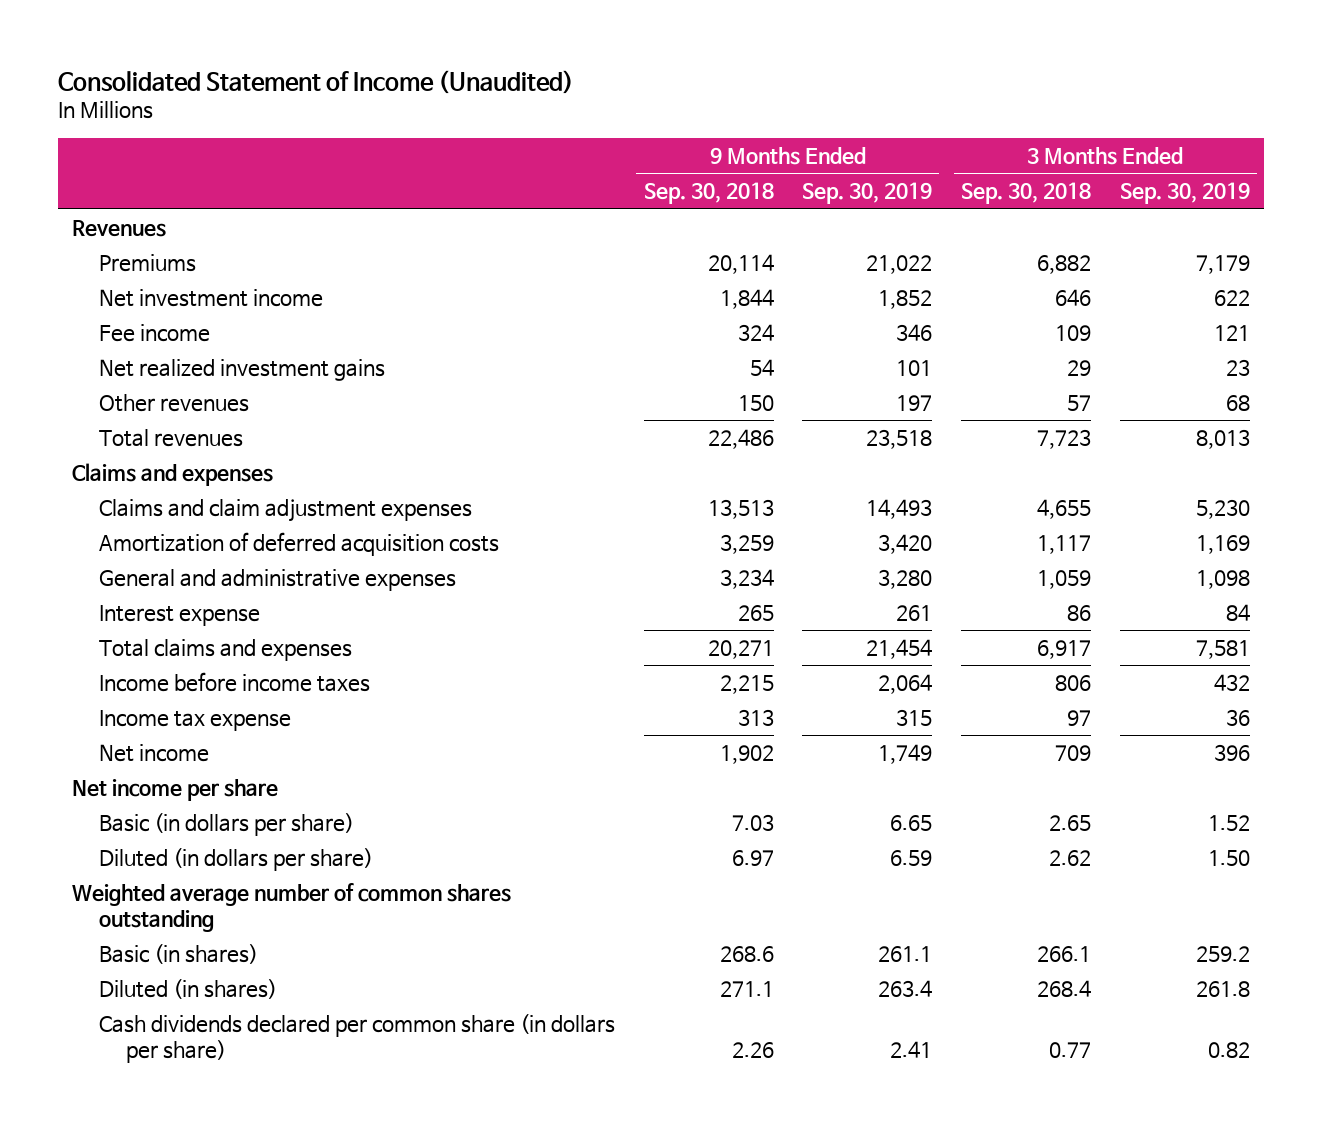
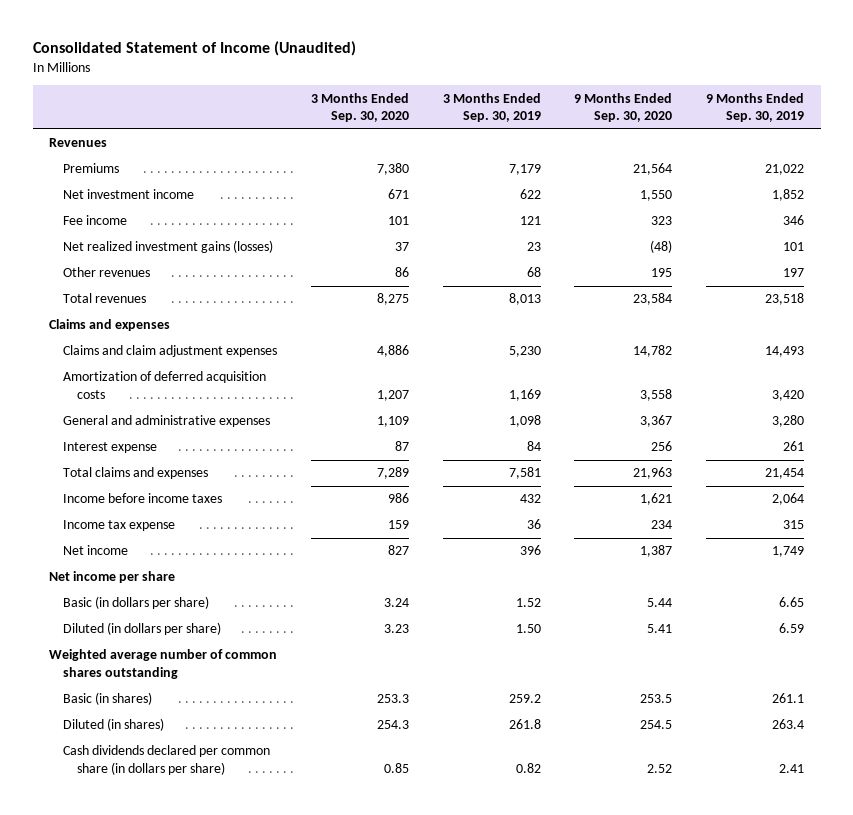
[643,182,774,205] Sep. 30, 2018 -> none
[961,182,1092,205] Sep. 30, 2018 -> none
none -> [311,92,410,122] 3 Months Ended Sep. 30, 2020
none -> [574,92,673,122] 9 Months Ended Sep. 30, 2020
[98,359,385,382] Net realized investment gains -> [62,240,273,254] Net realized investment gains (losses)

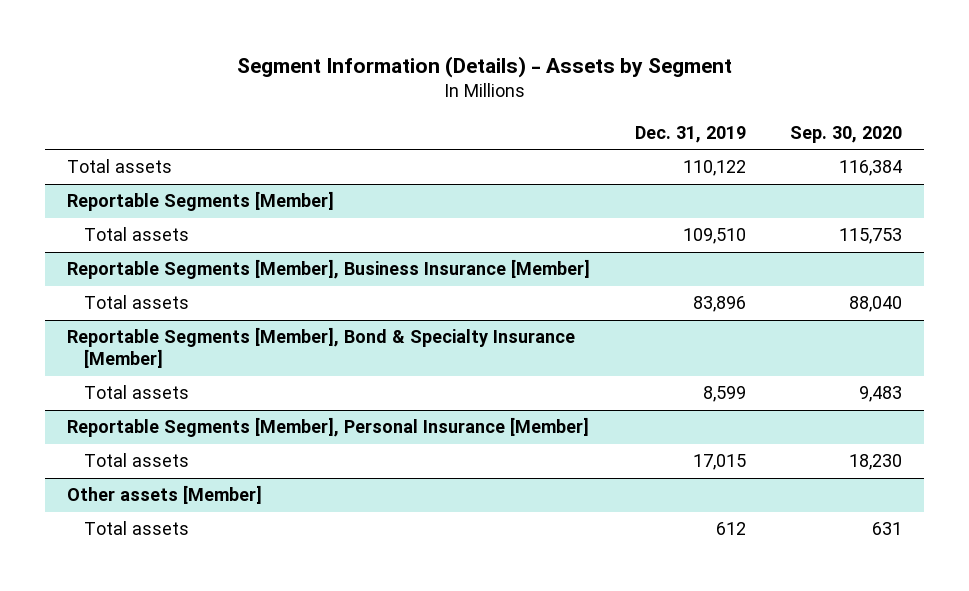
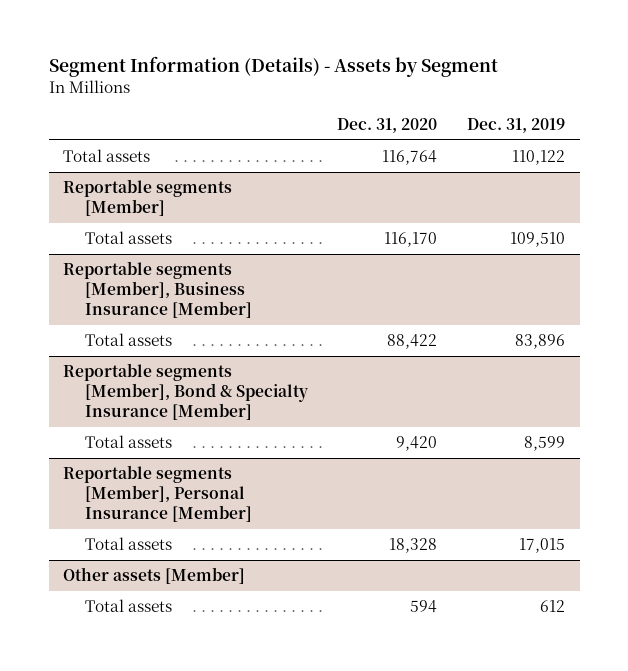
[790,125,903,143] Sep. 30, 2020 -> none
none -> [337,117,438,133] Dec. 31, 2020
[66,191,334,212] Reportable Segments [Member] -> [63,179,233,217] Reportable segments [Member]
[66,259,590,280] Reportable Segments [Member], Business Insurance [Member] -> [63,261,253,318] Reportable segments [Member], Business Insurance [Member]
[66,327,575,369] Reportable Segments [Member], Bond & Specialty Insurance [Member] -> [63,363,309,420] Reportable segments [Member], Bond & Specialty Insurance [Member]
[66,417,589,438] Reportable Segments [Member], Personal Insurance [Member] -> [63,465,253,522] Reportable segments [Member], Personal Insurance [Member]

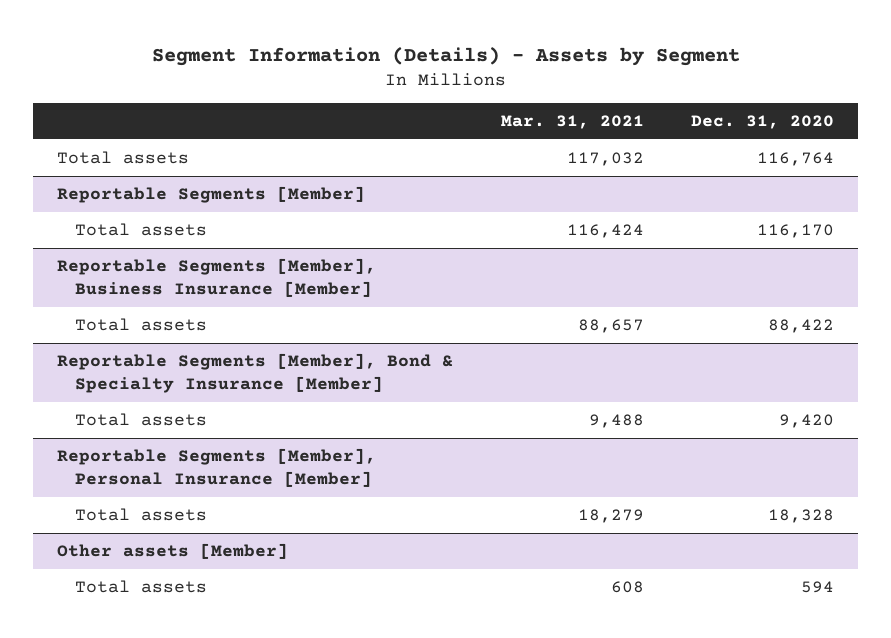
[466,117,565,133] Dec. 31, 2019 -> none
none -> [500,115,644,130] Mar. 31, 2021
[63,179,233,217] Reportable segments [Member] -> [57,186,366,204] Reportable Segments [Member]
[63,261,253,318] Reportable segments [Member], Business Insurance [Member] -> [57,258,377,298] Reportable Segments [Member], Business Insurance [Member]
[63,363,309,420] Reportable segments [Member], Bond & Specialty Insurance [Member] -> [57,353,454,394] Reportable Segments [Member], Bond & Specialty Insurance [Member]
[63,465,253,522] Reportable segments [Member], Personal Insurance [Member] -> [57,448,377,488] Reportable Segments [Member], Personal Insurance [Member]

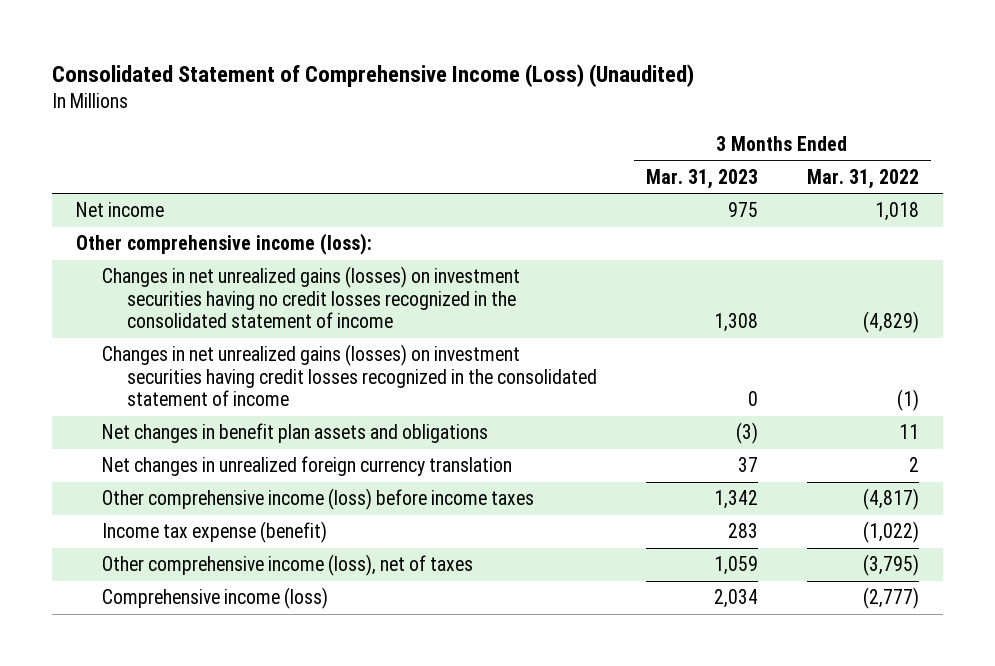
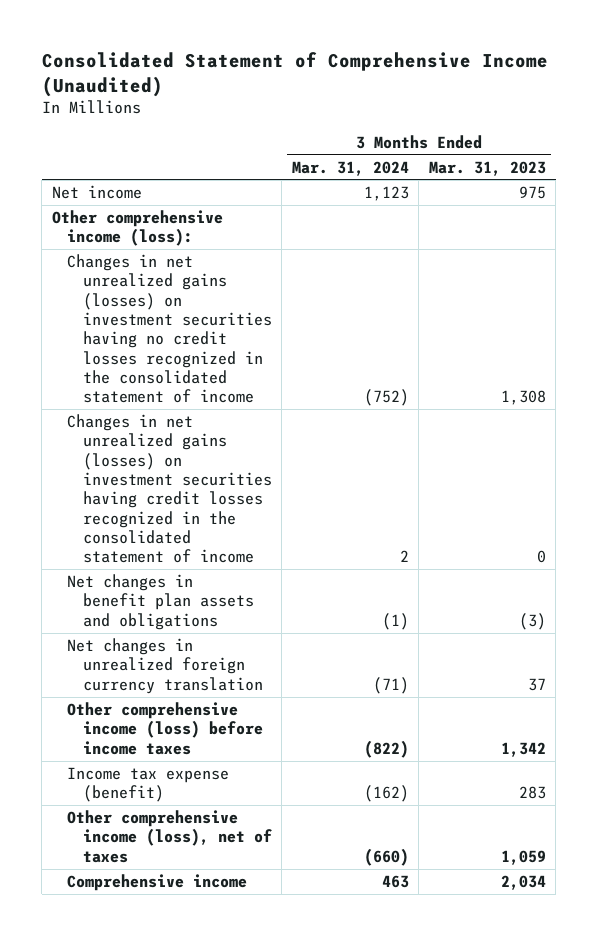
[51,63,694,87] Consolidated Statement of Comprehensive Income (Loss) (Unaudited) -> [41,51,548,97] Consolidated Statement of Comprehensive Income (Unaudited)
[806,168,919,189] Mar. 31, 2022 -> none
none -> [291,160,409,176] Mar. 31, 2024
[101,587,328,610] Comprehensive income (loss) -> [67,874,248,892] Comprehensive income

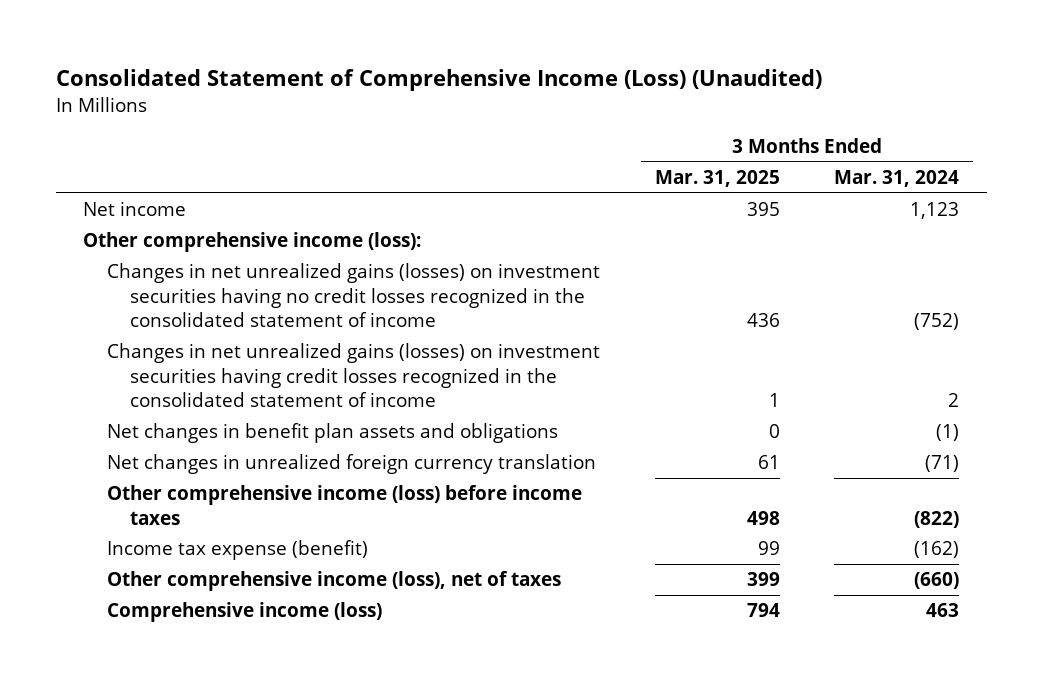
[41,51,548,97] Consolidated Statement of Comprehensive Income (Unaudited) -> [55,68,822,91] Consolidated Statement of Comprehensive Income (Loss) (Unaudited)
[428,160,546,176] Mar. 31, 2023 -> none
none -> [654,170,780,188] Mar. 31, 2025
[67,874,248,892] Comprehensive income -> [106,602,382,623] Comprehensive income (loss)

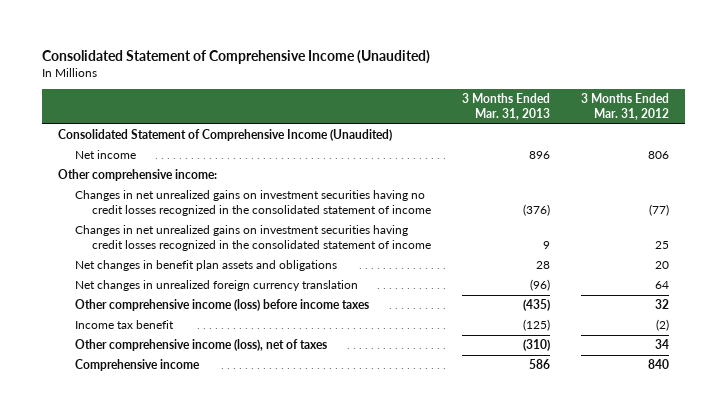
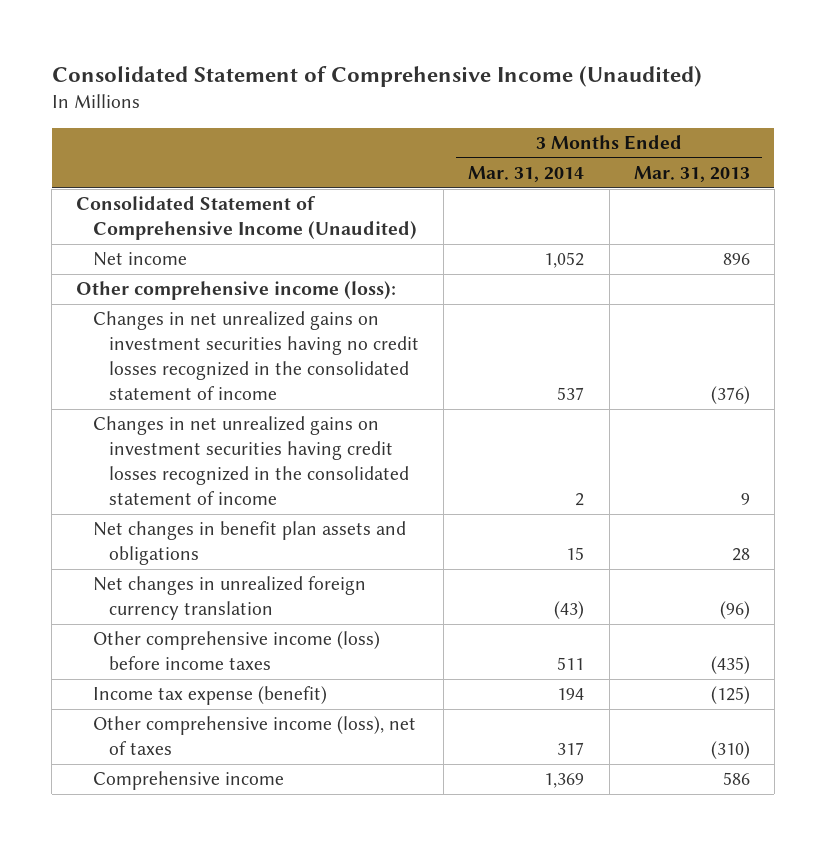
[581,93,670,120] 3 Months Ended Mar. 31, 2012 -> none
none -> [468,166,585,183] Mar. 31, 2014
[57,169,217,182] Other comprehensive income: -> [76,281,397,301] Other comprehensive income (loss):
[74,320,174,330] Income tax benefit -> [92,686,327,706] Income tax expense (benefit)

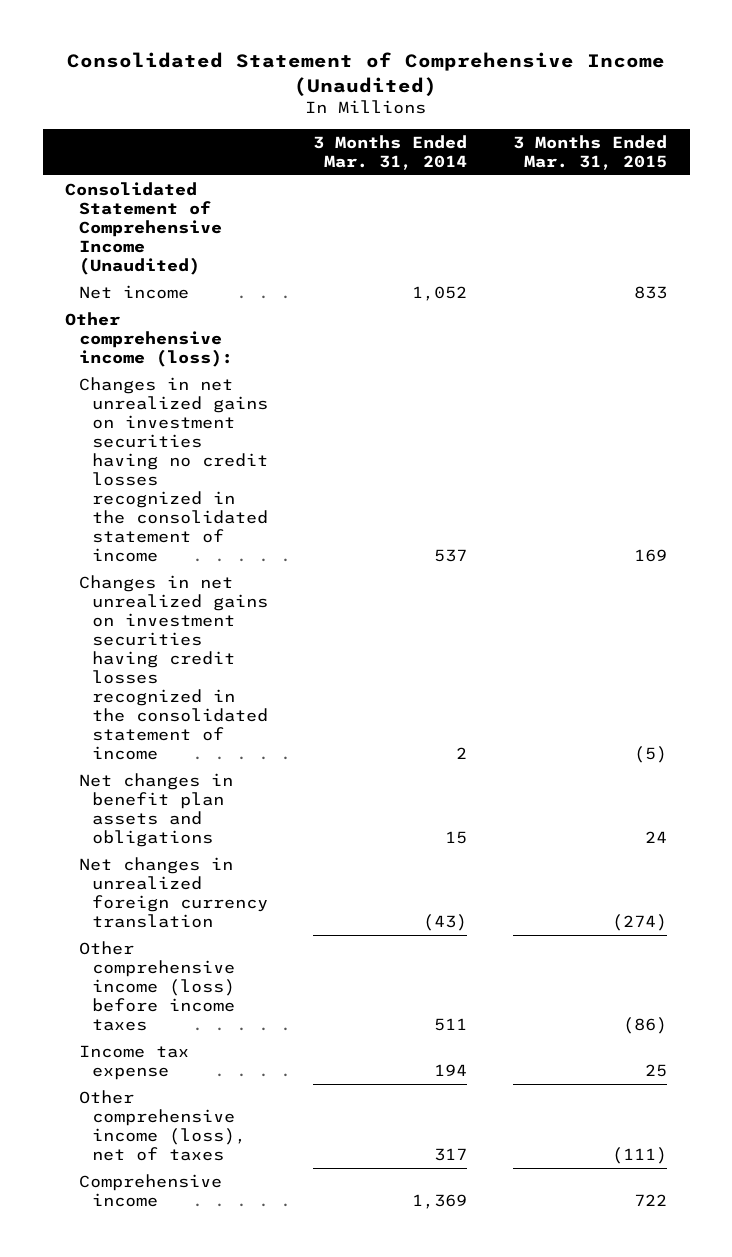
[633,166,750,183] Mar. 31, 2013 -> none
none -> [512,134,667,170] 3 Months Ended Mar. 31, 2015
[92,686,327,706] Income tax expense (benefit) -> [78,1044,189,1080] Income tax expense

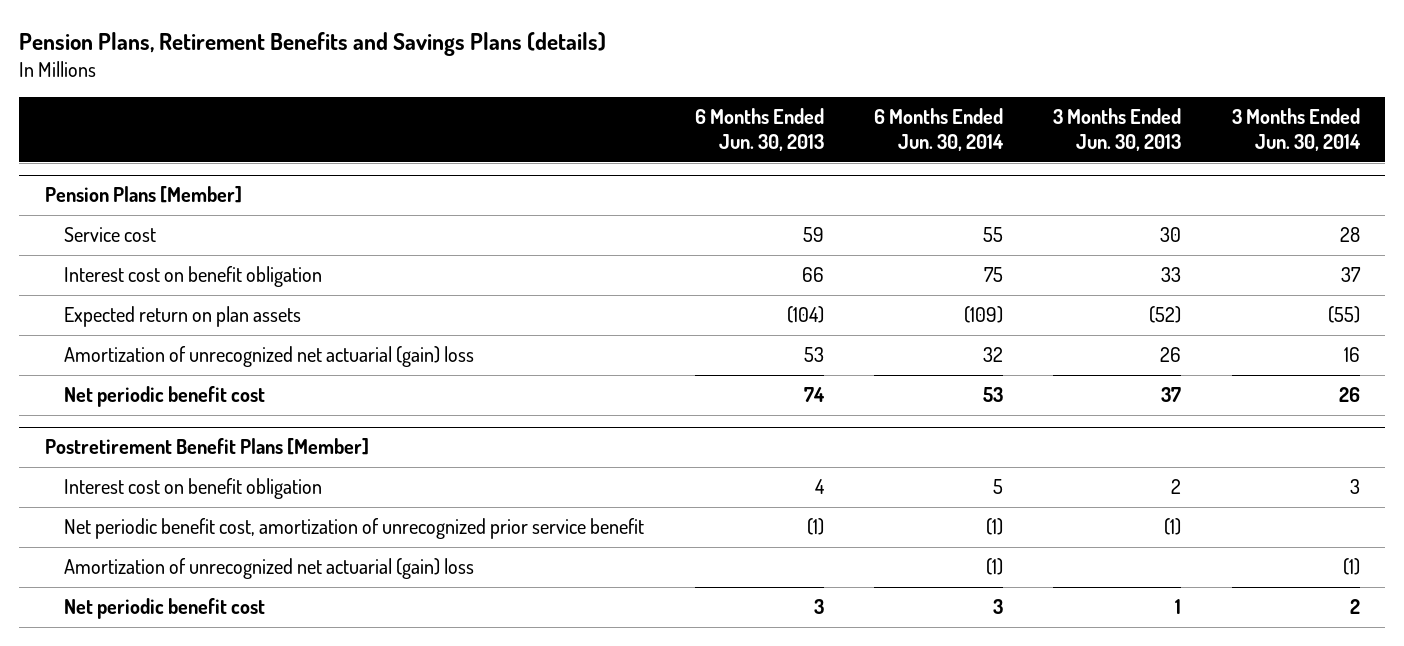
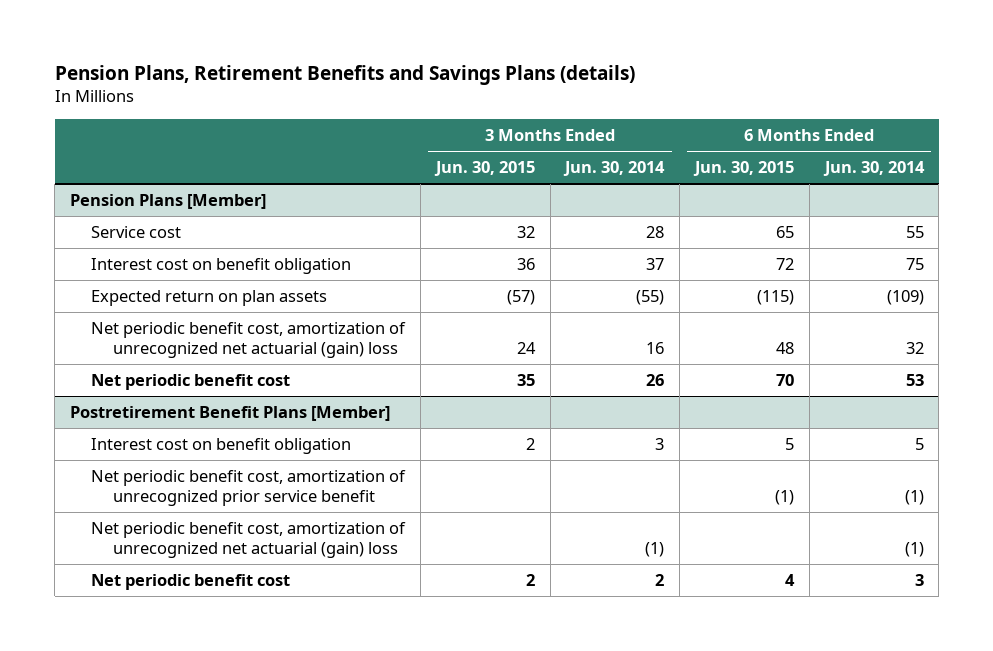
[694,108,824,151] 6 Months Ended Jun. 30, 2013 -> none
[1053,108,1182,151] 3 Months Ended Jun. 30, 2013 -> none
none -> [433,161,535,177] Jun. 30, 2015
none -> [692,161,794,177] Jun. 30, 2015
[64,346,475,368] Amortization of unrecognized net actuarial (gain) loss -> [91,322,407,358] Net periodic benefit cost, amortization of unrecognized net actuarial (gain) loss
[64,558,475,580] Amortization of unrecognized net actuarial (gain) loss -> [91,522,407,558] Net periodic benefit cost, amortization of unrecognized net actuarial (gain) loss

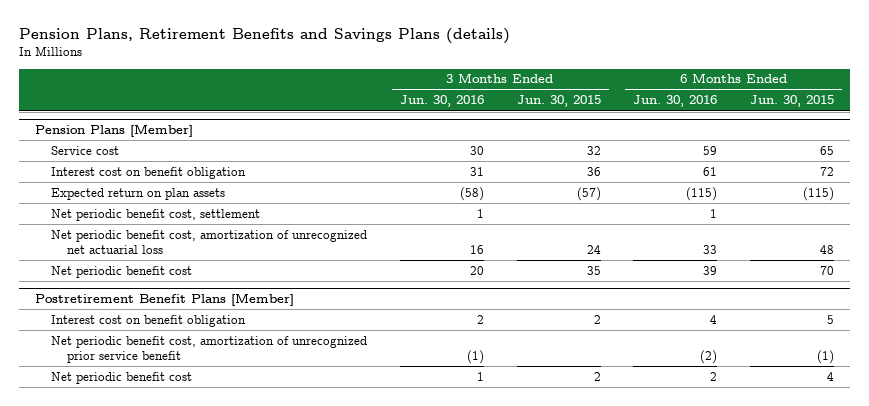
[563,161,666,177] Jun. 30, 2014 -> none
[822,161,925,177] Jun. 30, 2014 -> none
none -> [400,95,485,108] Jun. 30, 2016
none -> [633,95,718,108] Jun. 30, 2016
none -> [51,208,261,221] Net periodic benefit cost, settlement
[91,322,407,358] Net periodic benefit cost, amortization of unrecognized net actuarial (gain) loss -> [51,229,368,254] Net periodic benefit cost, amortization of unrecognized net actuarial loss
[91,522,407,558] Net periodic benefit cost, amortization of unrecognized net actuarial (gain) loss -> none

